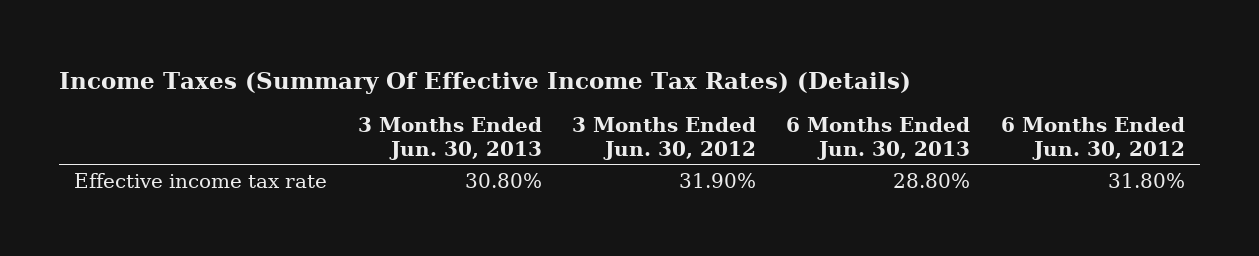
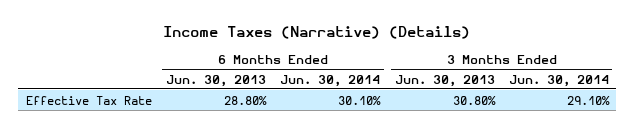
[59,72,912,95] Income Taxes (Summary Of Effective Income Tax Rates) (Details) -> [163,26,471,40] Income Taxes (Narrative) (Details)
[572,116,757,160] 3 Months Ended Jun. 30, 2012 -> none
[1000,116,1185,160] 6 Months Ended Jun. 30, 2012 -> none
none -> [280,74,381,87] Jun. 30, 2014
none -> [508,74,609,87] Jun. 30, 2014
[74,172,328,188] Effective income tax rate -> [25,95,152,105] Effective Tax Rate

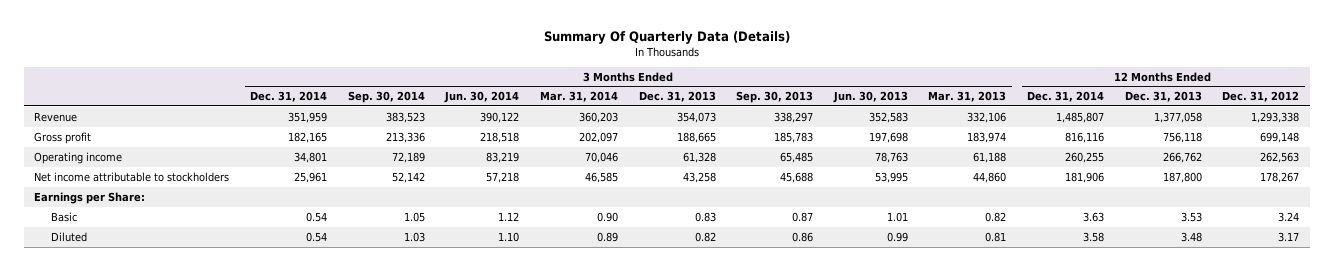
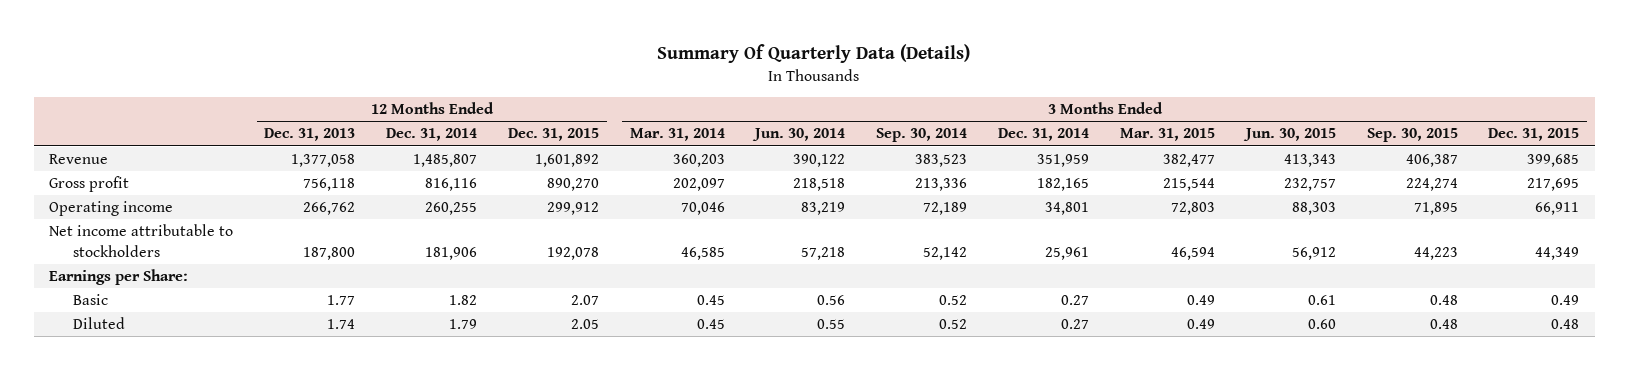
[638,91,716,103] Dec. 31, 2013 -> none
[736,91,814,104] Sep. 30, 2013 -> none
[832,91,908,104] Jun. 30, 2013 -> none
[928,91,1007,103] Mar. 31, 2013 -> none
[1222,91,1300,103] Dec. 31, 2012 -> none
none -> [507,128,599,142] Dec. 31, 2015
none -> [1119,128,1215,142] Mar. 31, 2015
none -> [1242,128,1336,142] Jun. 30, 2015
none -> [1366,128,1458,143] Sep. 30, 2015
none -> [1488,128,1580,142] Dec. 31, 2015
[305,211,327,222] 0.54 -> [1061,295,1090,306] 0.27
[403,211,425,222] 1.05 -> [939,295,968,306] 0.52
[498,211,520,221] 1.12 -> [817,295,846,306] 0.56
[596,211,618,222] 0.90 -> [696,295,725,306] 0.45
[1083,211,1105,222] 3.63 -> [449,295,478,306] 1.82
[1180,211,1202,222] 3.53 -> [327,295,356,306] 1.77
[305,231,327,242] 0.54 -> [1061,319,1090,330] 0.27
[403,231,425,242] 1.03 -> [939,319,968,330] 0.52
[498,231,520,242] 1.10 -> [817,319,846,330] 0.55
[596,231,618,242] 0.89 -> [696,319,725,330] 0.45
[1083,231,1105,242] 3.58 -> [449,319,478,330] 1.79
[1180,231,1202,242] 3.48 -> [327,319,356,330] 1.74

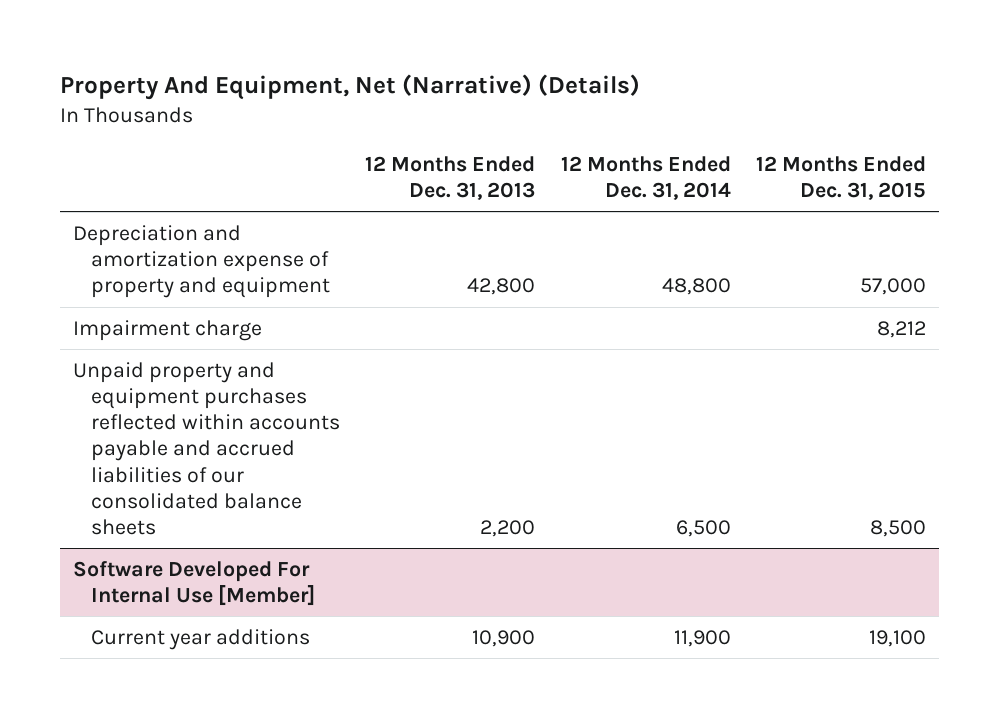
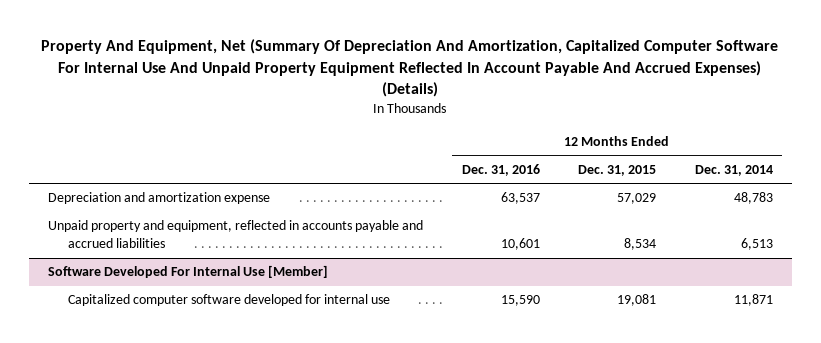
[59,73,640,100] Property And Equipment, Net (Narrative) (Details) -> [41,38,779,98] Property And Equipment, Net (Summary Of Depreciation And Amortization, Capitalized Computer Software For Internal Use And Unpaid Property Equipment Reflected In Account Payable And Accrued Expenses) (Details)
[365,155,536,200] 12 Months Ended Dec. 31, 2013 -> none
none -> [461,163,540,176] Dec. 31, 2016
[72,319,262,341] Impairment charge -> none
[72,224,330,299] Depreciation and amortization expense of property and equipment -> [48,192,271,205] Depreciation and amortization expense
[661,278,731,296] 48,800 -> [733,192,773,205] 48,783
[860,278,927,296] 57,000 -> [617,193,657,205] 57,029
[72,361,340,536] Unpaid property and equipment purchases reflected within accounts payable and accrued liabilities of our consolidated balance sheets -> [48,220,424,249] Unpaid property and equipment, reflected in accounts payable and accrued liabilities
[675,520,731,538] 6,500 -> [740,238,773,251] 6,513
[870,520,927,538] 8,500 -> [624,238,657,251] 8,534
[90,628,310,650] Current year additions -> none
none -> [68,294,391,307] Capitalized computer software developed for internal use

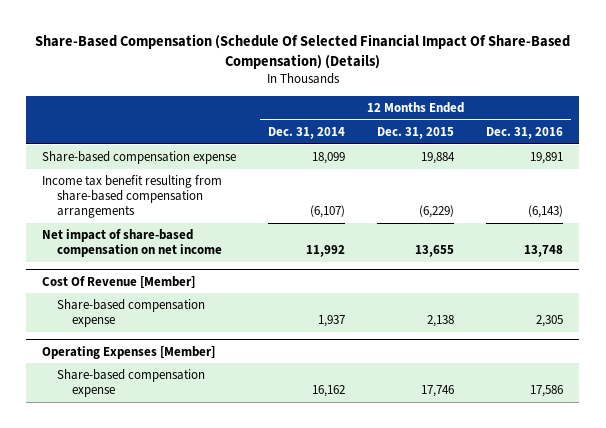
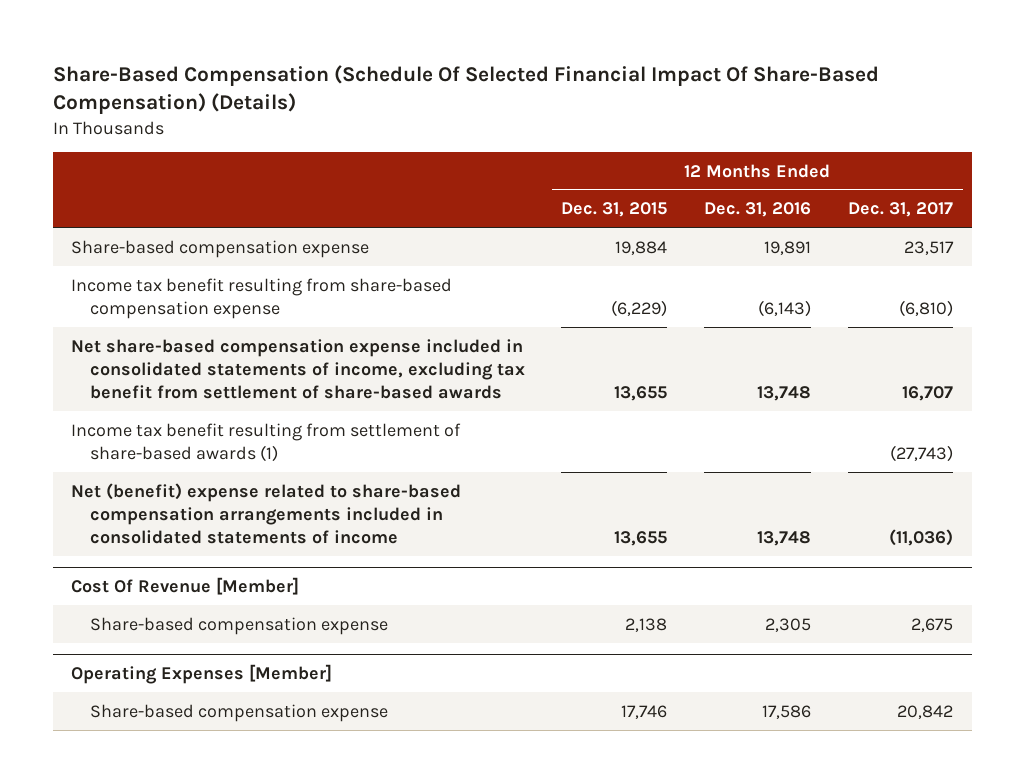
[268,127,346,140] Dec. 31, 2014 -> none
none -> [848,202,954,218] Dec. 31, 2017
[42,175,223,219] Income tax benefit resulting from share-based compensation arrangements -> [71,277,453,319] Income tax benefit resulting from share-based compensation expense
none -> [71,338,525,400] Net share-based compensation expense included in consolidated statements of income, excluding tax benefit from settlement of share-based awards
none -> [71,422,462,462] Income tax benefit resulting from settlement of share-based awards (1)
[42,229,223,258] Net impact of share-based compensation on net income -> [71,482,462,545] Net (benefit) expense related to share-based compensation arrangements included in consolidated statements of income

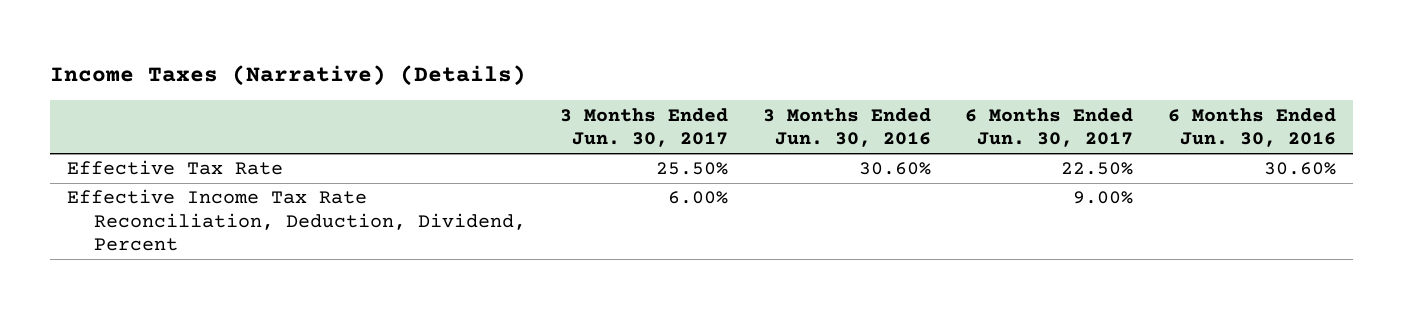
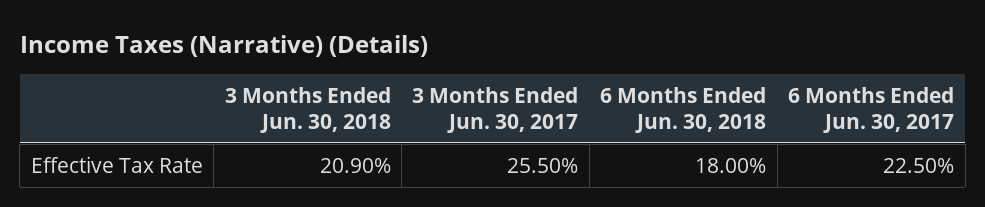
[762,107,931,148] 3 Months Ended Jun. 30, 2016 -> none
[1167,107,1336,148] 6 Months Ended Jun. 30, 2016 -> none
none -> [224,86,391,133] 3 Months Ended Jun. 30, 2018
none -> [600,86,767,133] 6 Months Ended Jun. 30, 2018
[66,189,526,252] Effective Income Tax Rate Reconciliation, Deduction, Dividend, Percent -> none

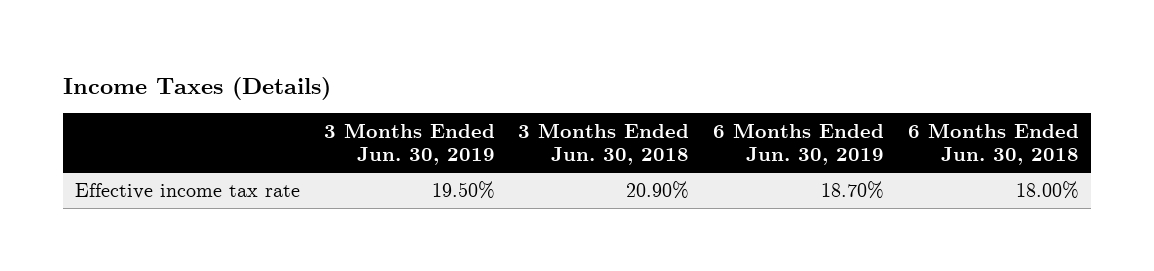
[19,34,428,57] Income Taxes (Narrative) (Details) -> [63,76,332,100] Income Taxes (Details)
[412,86,579,133] 3 Months Ended Jun. 30, 2017 -> none
[788,86,955,133] 6 Months Ended Jun. 30, 2017 -> none
none -> [323,122,495,166] 3 Months Ended Jun. 30, 2019
none -> [713,122,885,166] 6 Months Ended Jun. 30, 2019
[30,155,203,173] Effective Tax Rate -> [75,183,301,200] Effective income tax rate

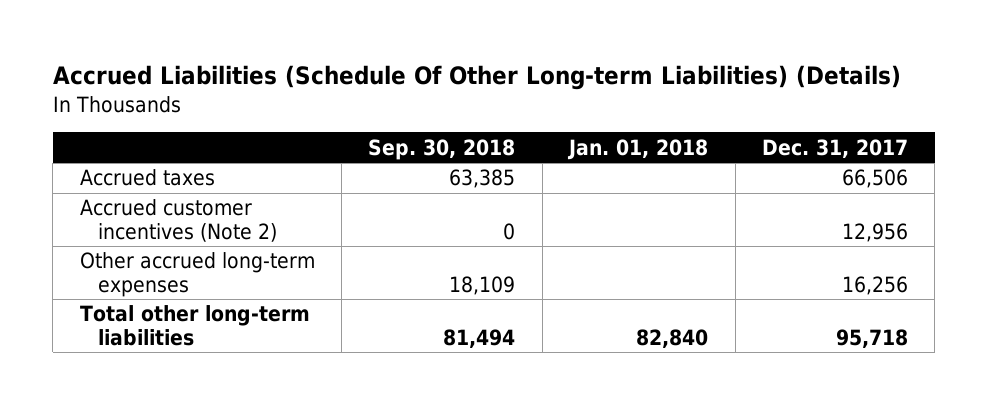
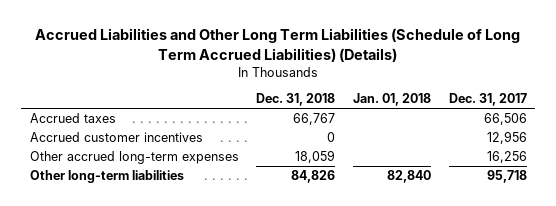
[52,65,901,91] Accrued Liabilities (Schedule Of Other Long-term Liabilities) (Details) -> [35,28,521,62] Accrued Liabilities and Other Long Term Liabilities (Schedule of Long Term Accrued Liabilities) (Details)
[368,138,516,160] Sep. 30, 2018 -> none
none -> [256,93,336,107] Dec. 31, 2018
[79,199,277,242] Accrued customer incentives (Note 2) -> [29,131,203,142] Accrued customer incentives
[79,305,310,346] Total other long-term liabilities -> [29,169,184,183] Other long-term liabilities

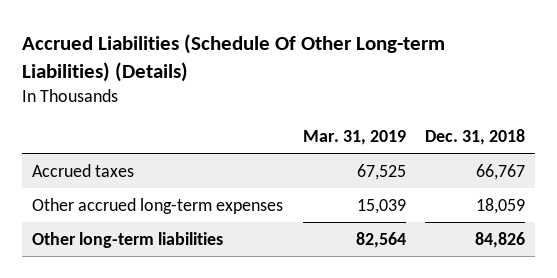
[35,28,521,62] Accrued Liabilities and Other Long Term Liabilities (Schedule of Long Term Accrued Liabilities) (Details) -> [22,34,446,82] Accrued Liabilities (Schedule Of Other Long-term Liabilities) (Details)
[352,93,431,107] Jan. 01, 2018 -> none
[448,93,527,107] Dec. 31, 2017 -> none
none -> [302,130,406,146] Mar. 31, 2019
[29,131,203,142] Accrued customer incentives -> none

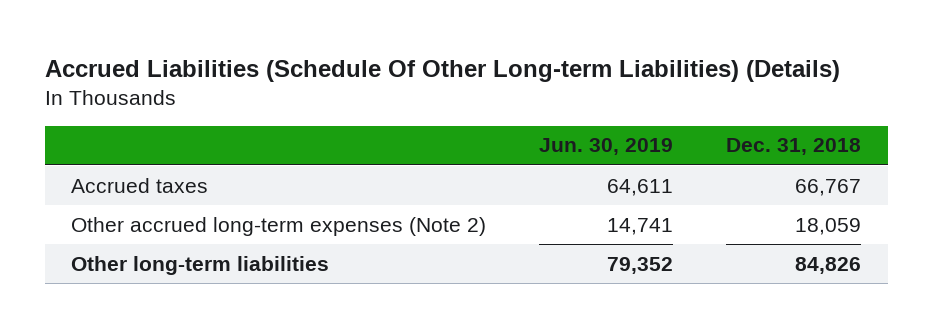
[302,130,406,146] Mar. 31, 2019 -> none
none -> [539,138,674,156] Jun. 30, 2019
[32,197,284,214] Other accrued long-term expenses -> [71,216,487,236] Other accrued long-term expenses (Note 2)

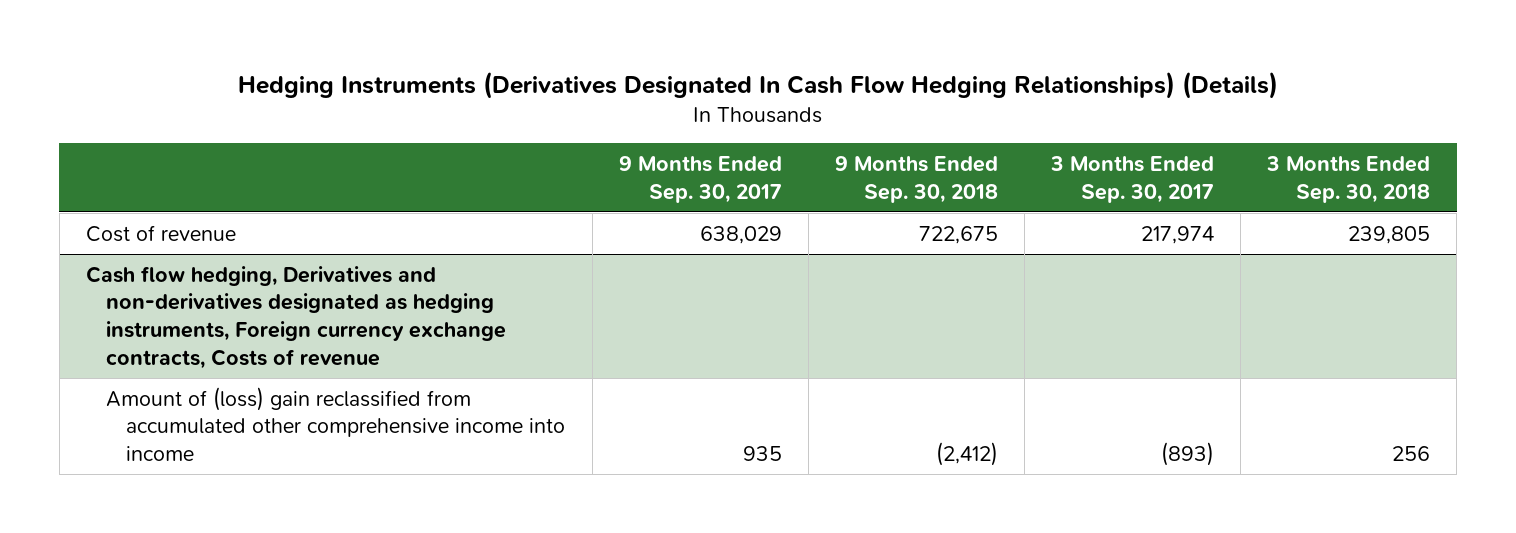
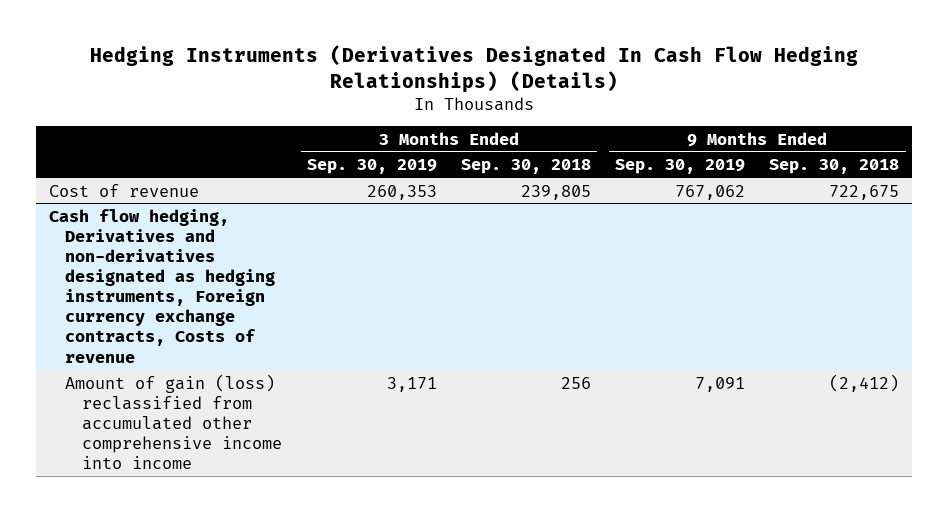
[618,155,782,203] 9 Months Ended Sep. 30, 2017 -> none
[1049,155,1214,203] 3 Months Ended Sep. 30, 2017 -> none
none -> [306,159,437,175] Sep. 30, 2019
none -> [615,159,746,175] Sep. 30, 2019
[106,386,566,462] Amount of (loss) gain reclassified from accumulated other comprehensive income into income -> [65,373,283,470] Amount of gain (loss) reclassified from accumulated other comprehensive income into income

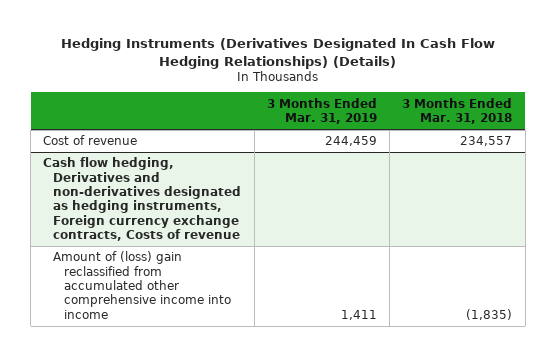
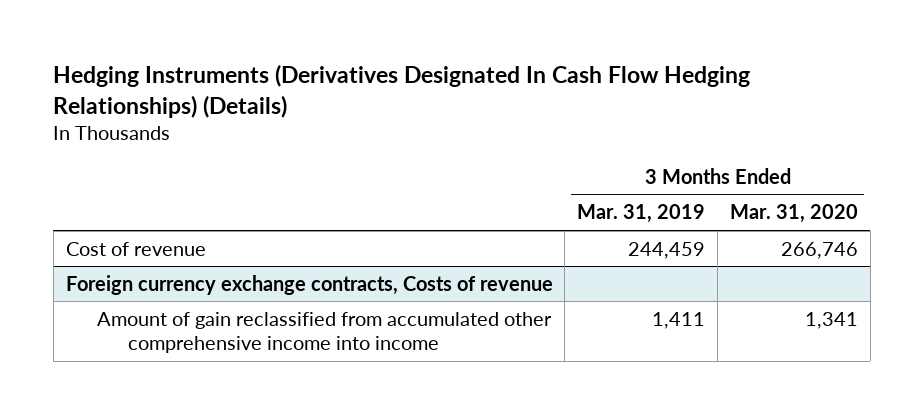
[402,97,513,125] 3 Months Ended Mar. 31, 2018 -> none
none -> [730,204,859,224] Mar. 31, 2020
[43,157,242,242] Cash flow hedging, Derivatives and non-derivatives designated as hedging instruments, Foreign currency exchange contracts, Costs of revenue -> none
none -> [65,274,553,295] Foreign currency exchange contracts, Costs of revenue
[53,251,231,319] Amount of (loss) gain reclassified from accumulated other comprehensive income into income -> [96,311,552,354] Amount of gain reclassified from accumulated other comprehensive income into income

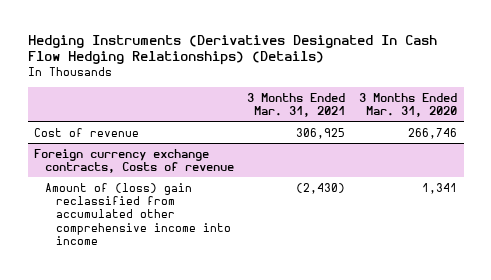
[577,204,706,224] Mar. 31, 2019 -> none
none -> [247,92,346,118] 3 Months Ended Mar. 31, 2021
[96,311,552,354] Amount of gain reclassified from accumulated other comprehensive income into income -> [44,182,231,246] Amount of (loss) gain reclassified from accumulated other comprehensive income into income

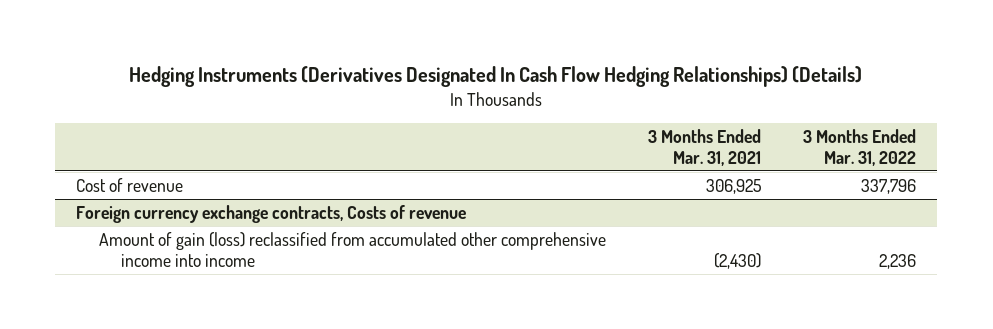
[358,92,457,118] 3 Months Ended Mar. 31, 2020 -> none
none -> [803,128,917,166] 3 Months Ended Mar. 31, 2022
[44,182,231,246] Amount of (loss) gain reclassified from accumulated other comprehensive income into income -> [98,231,606,267] Amount of gain (loss) reclassified from accumulated other comprehensive income into income

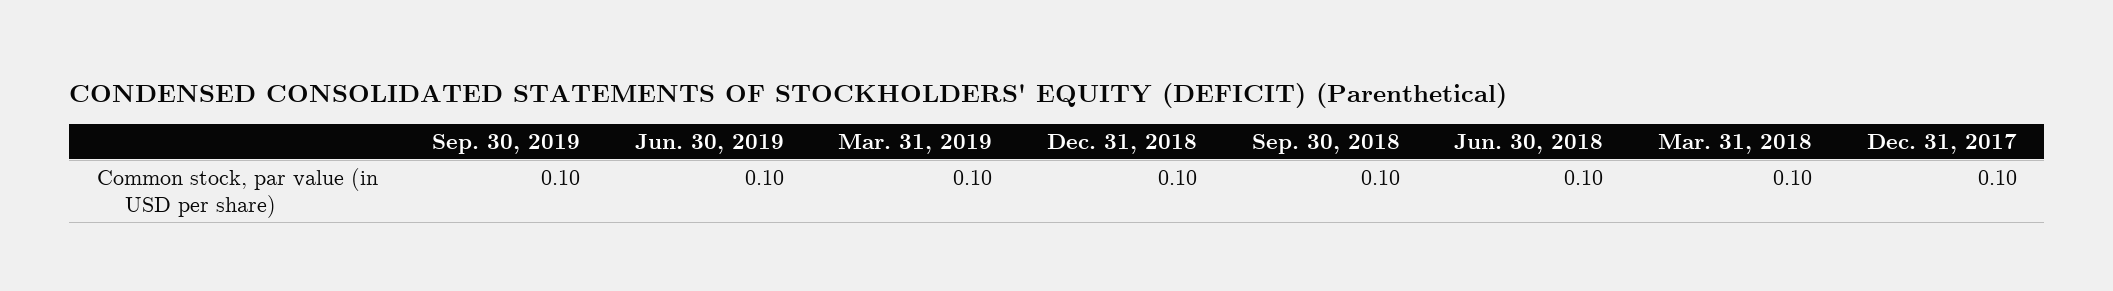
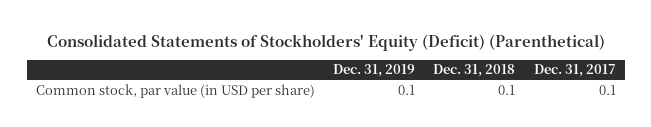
[69,83,1508,109] CONDENSED CONSOLIDATED STATEMENTS OF STOCKHOLDERS' EQUITY (DEFICIT) (Parenthetical) -> [46,33,605,51] Consolidated Statements of Stockholders' Equity (Deficit) (Parenthetical)
[432,133,581,154] Sep. 30, 2019 -> none
[634,133,784,154] Jun. 30, 2019 -> none
[838,133,993,154] Mar. 31, 2019 -> none
[1251,133,1400,154] Sep. 30, 2018 -> none
[1454,133,1604,154] Jun. 30, 2018 -> none
[1657,133,1812,154] Mar. 31, 2018 -> none
none -> [333,64,416,78] Dec. 31, 2019
[1158,169,1198,185] 0.10 -> [498,84,516,95] 0.1
[1977,169,2017,185] 0.10 -> [598,84,616,95] 0.1

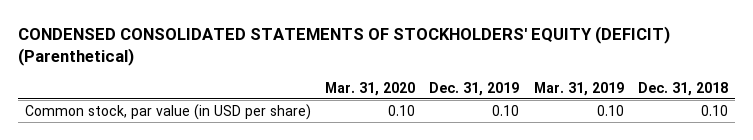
[46,33,605,51] Consolidated Statements of Stockholders' Equity (Deficit) (Parenthetical) -> [17,25,670,67] CONDENSED CONSOLIDATED STATEMENTS OF STOCKHOLDERS' EQUITY (DEFICIT) (Parenthetical)
[533,64,616,78] Dec. 31, 2017 -> none
none -> [325,81,416,96] Mar. 31, 2020
none -> [533,81,624,96] Mar. 31, 2019
[398,84,416,95] 0.1 -> [492,105,520,117] 0.10
[498,84,516,95] 0.1 -> [700,105,728,117] 0.10

